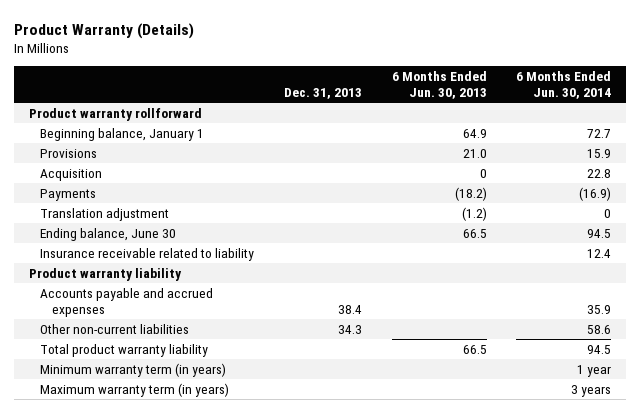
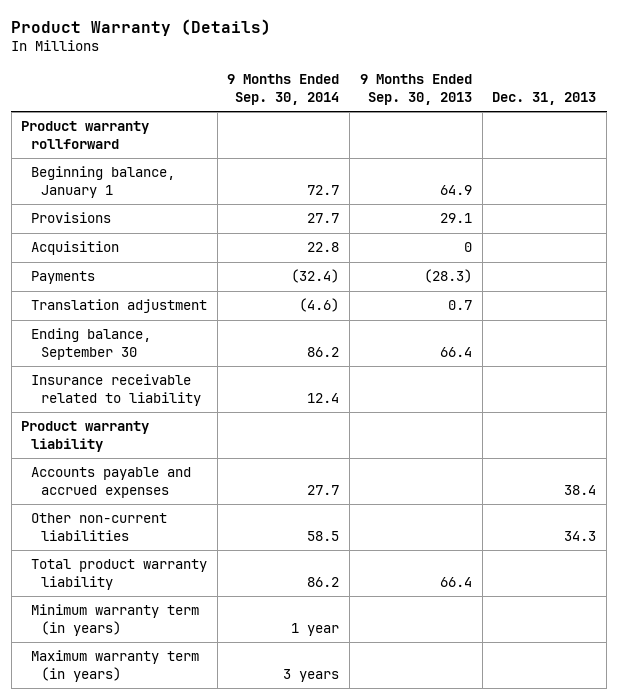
[391,70,487,100] 6 Months Ended Jun. 30, 2013 -> none
[516,70,612,100] 6 Months Ended Jun. 30, 2014 -> none
none -> [227,74,340,106] 9 Months Ended Sep. 30, 2014
none -> [359,74,472,106] 9 Months Ended Sep. 30, 2013
[40,227,177,241] Ending balance, June 30 -> [31,328,152,361] Ending balance, September 30

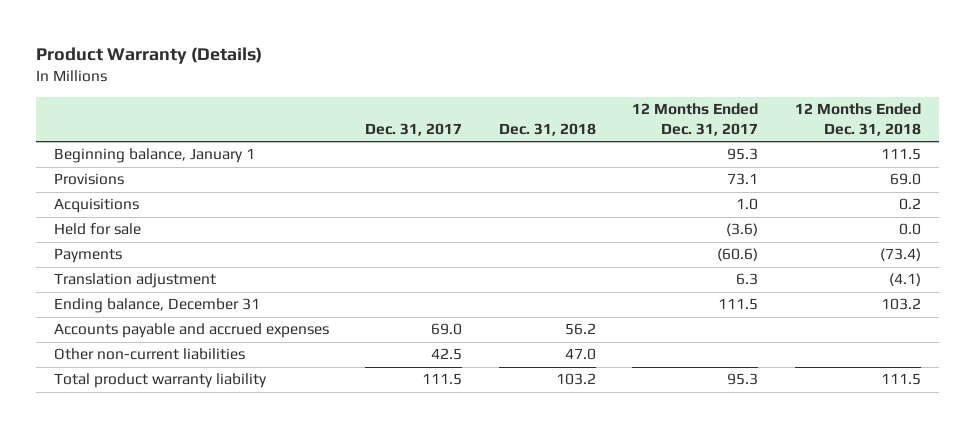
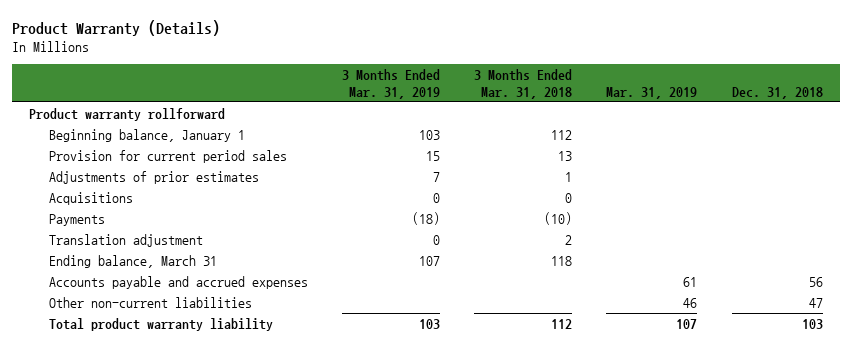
[365,123,463,137] Dec. 31, 2017 -> none
[632,102,759,137] 12 Months Ended Dec. 31, 2017 -> none
[794,102,921,137] 12 Months Ended Dec. 31, 2018 -> none
none -> [341,68,440,99] 3 Months Ended Mar. 31, 2019
none -> [474,68,573,99] 3 Months Ended Mar. 31, 2018
none -> [606,86,698,99] Mar. 31, 2019
none -> [29,107,226,121] Product warranty rollforward
[53,173,124,186] Provisions -> [48,149,287,163] Provision for current period sales
none -> [48,170,259,184] Adjustments of prior estimates
[53,223,141,236] Held for sale -> none
[53,298,260,314] Ending balance, December 31 -> [48,254,217,268] Ending balance, March 31
[564,323,596,336] 56.2 -> [808,276,823,287] 56
[564,348,596,361] 47.0 -> [808,297,823,308] 47
[555,373,596,386] 103.2 -> [801,318,823,329] 103

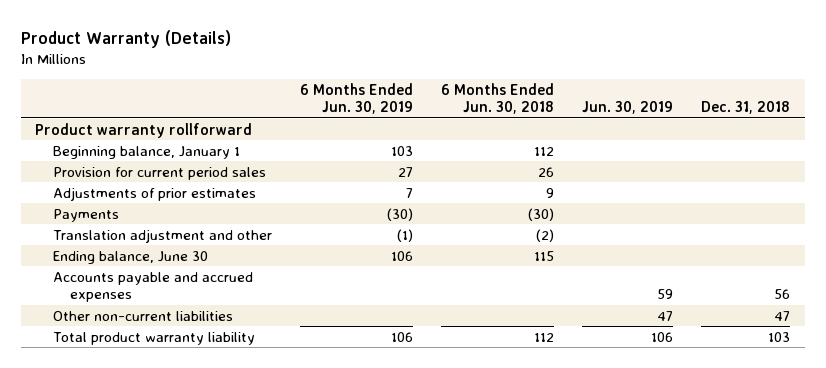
[341,68,440,99] 3 Months Ended Mar. 31, 2019 -> none
[474,68,573,99] 3 Months Ended Mar. 31, 2018 -> none
[606,86,698,99] Mar. 31, 2019 -> none
none -> [299,82,413,115] 6 Months Ended Jun. 30, 2019
none -> [441,82,555,115] 6 Months Ended Jun. 30, 2018
none -> [582,101,674,115] Jun. 30, 2019
[48,191,133,205] Acquisitions -> none
[48,233,203,247] Translation adjustment -> [52,228,272,243] Translation adjustment and other
[48,254,217,268] Ending balance, March 31 -> [52,250,208,264] Ending balance, June 30

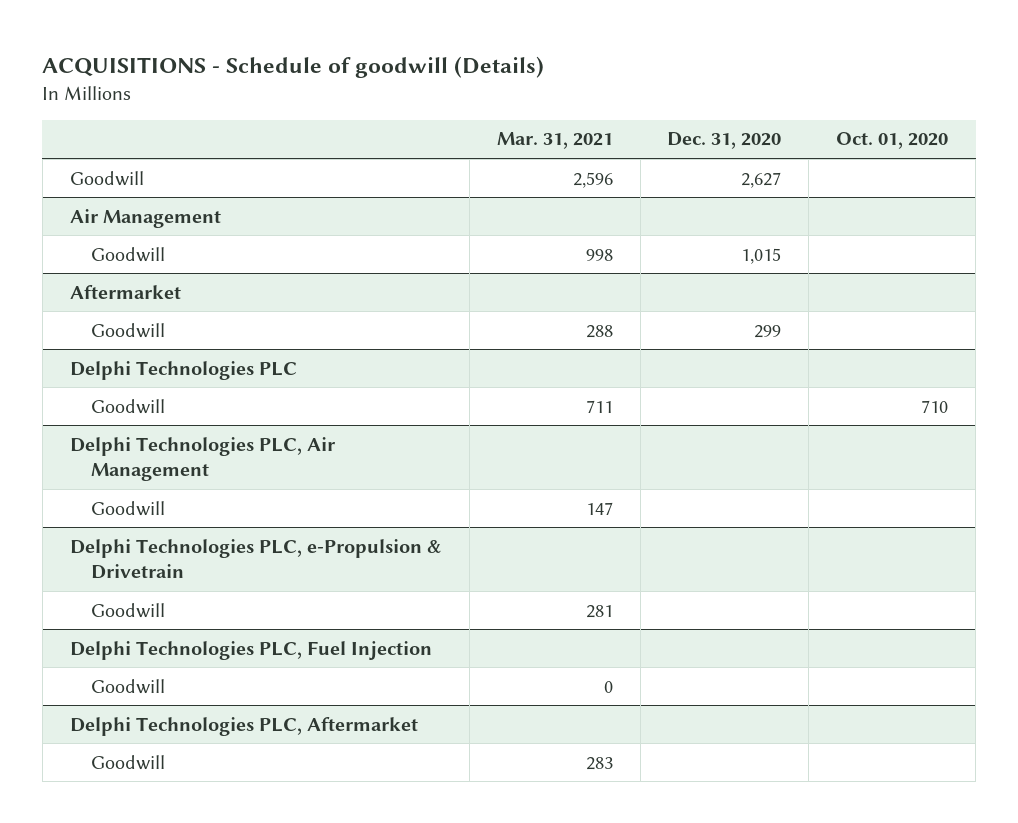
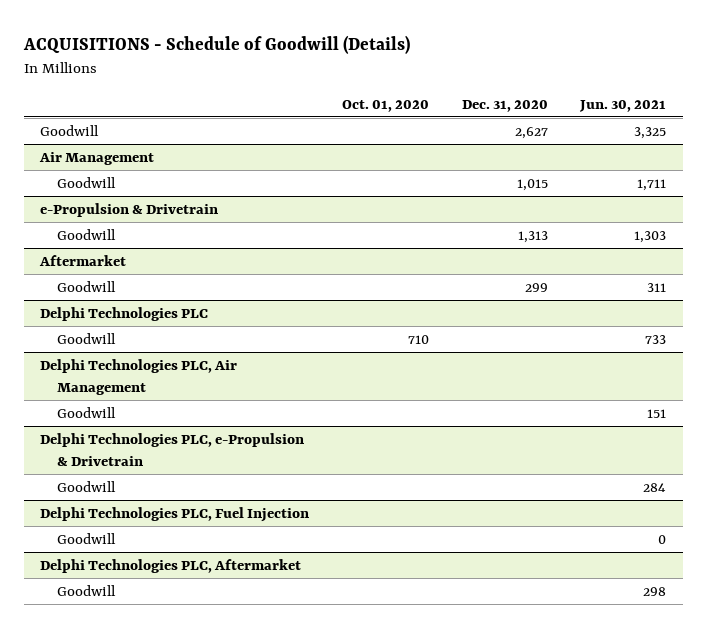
[42,56,545,79] ACQUISITIONS - Schedule of goodwill (Details) -> [22,35,410,55] ACQUISITIONS - Schedule of Goodwill (Details)
[496,132,613,150] Mar. 31, 2021 -> none
none -> [579,99,667,112] Jun. 30, 2021
none -> [39,203,218,218] e-Propulsion & Drivetrain
none -> [57,229,117,241] Goodwill

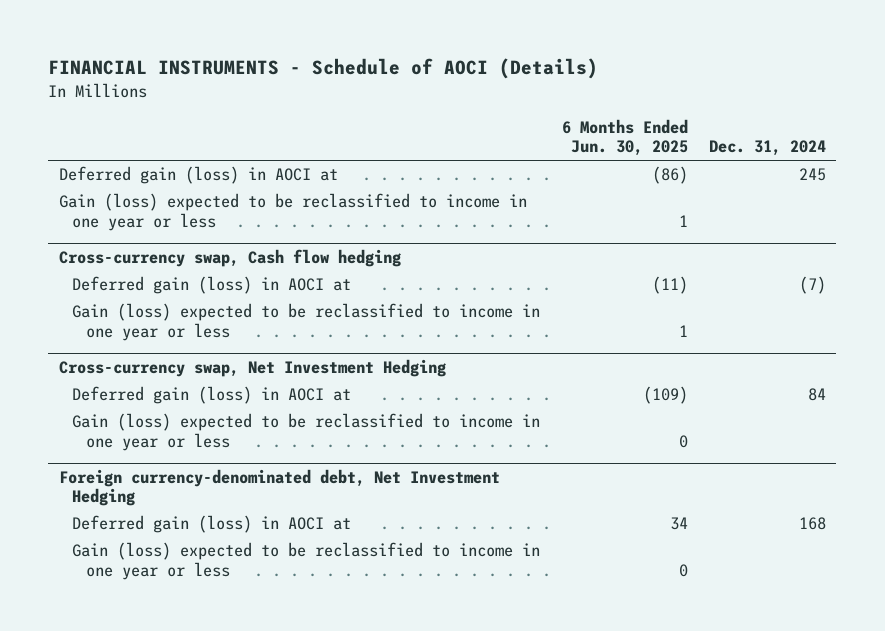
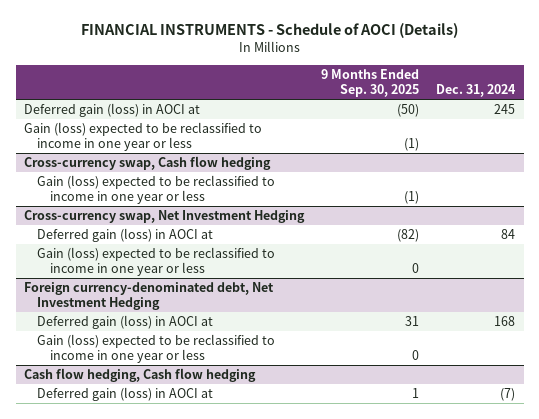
[561,118,688,157] 6 Months Ended Jun. 30, 2025 -> none
none -> [321,69,420,98] 9 Months Ended Sep. 30, 2025
[72,276,352,295] Deferred gain (loss) in AOCI at -> none
none -> [24,368,257,383] Cash flow hedging, Cash flow hedging
none -> [37,387,214,402] Deferred gain (loss) in AOCI at

